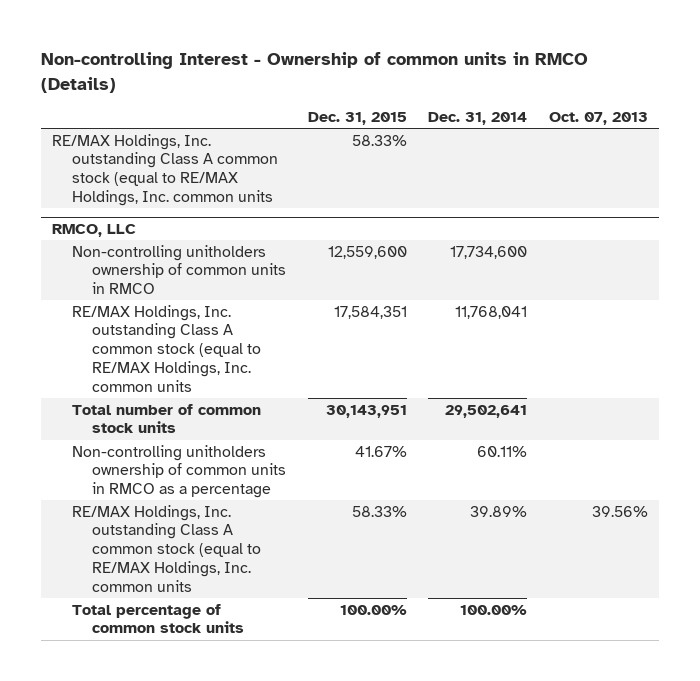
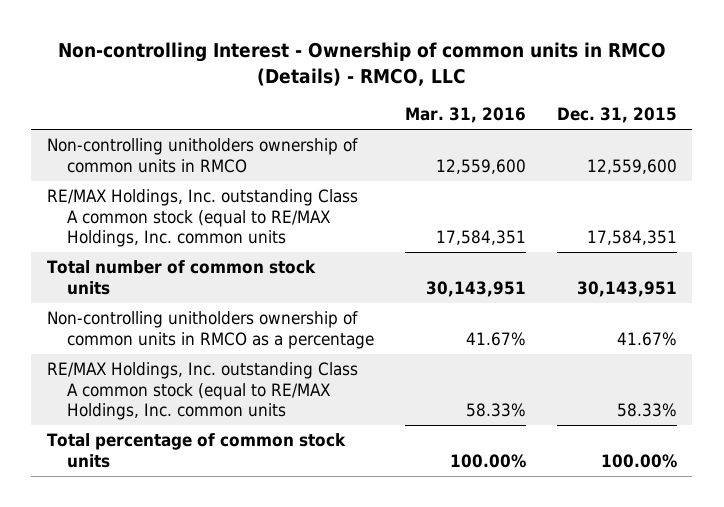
[40,52,588,93] Non-controlling Interest - Ownership of common units in RMCO (Details) -> [57,41,666,86] Non-controlling Interest - Ownership of common units in RMCO (Details) - RMCO, LLC
[428,112,528,126] Dec. 31, 2014 -> none
[548,112,648,126] Oct. 07, 2013 -> none
none -> [404,107,526,124] Mar. 31, 2016
[51,133,278,206] RE/MAX Holdings, Inc. outstanding Class A common stock (equal to RE/MAX Holdings, Inc. common units -> none
[51,224,136,238] RMCO, LLC -> none

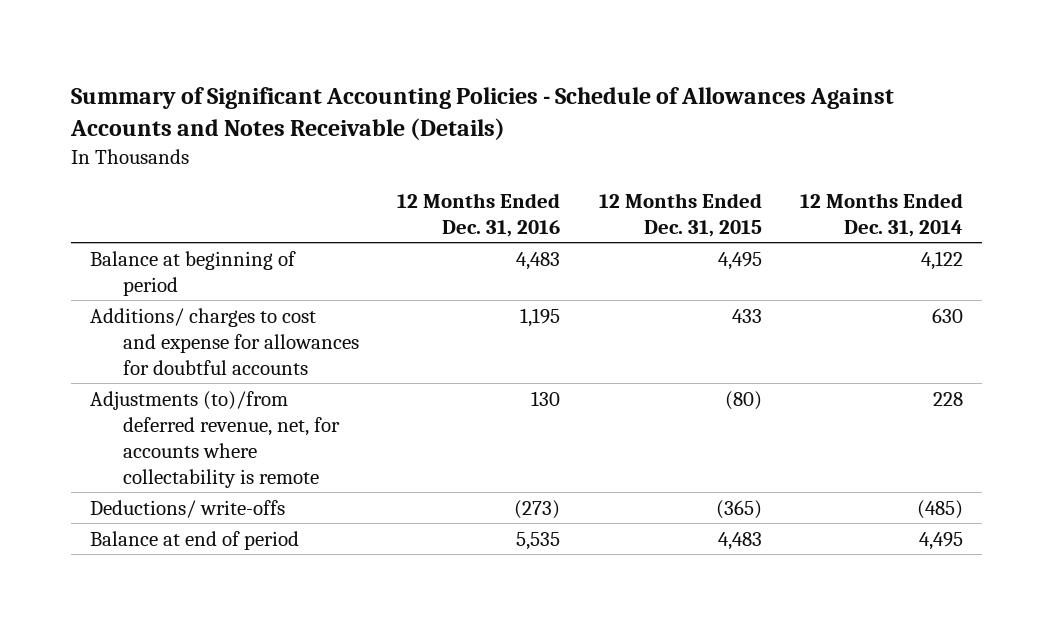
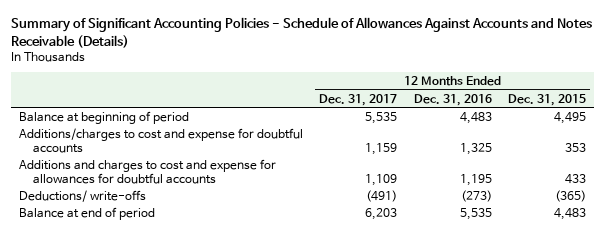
[799,192,963,237] 12 Months Ended Dec. 31, 2014 -> none
none -> [319,93,398,106] Dec. 31, 2017
[90,390,341,488] Adjustments (to)/from deferred revenue, net, for accounts where collectability is remote -> none
none -> [18,127,303,153] Additions/charges to cost and expense for doubtful accounts
[90,307,360,375] Additions/ charges to cost and expense for allowances for doubtful accounts -> [18,158,276,184] Additions and charges to cost and expense for allowances for doubtful accounts

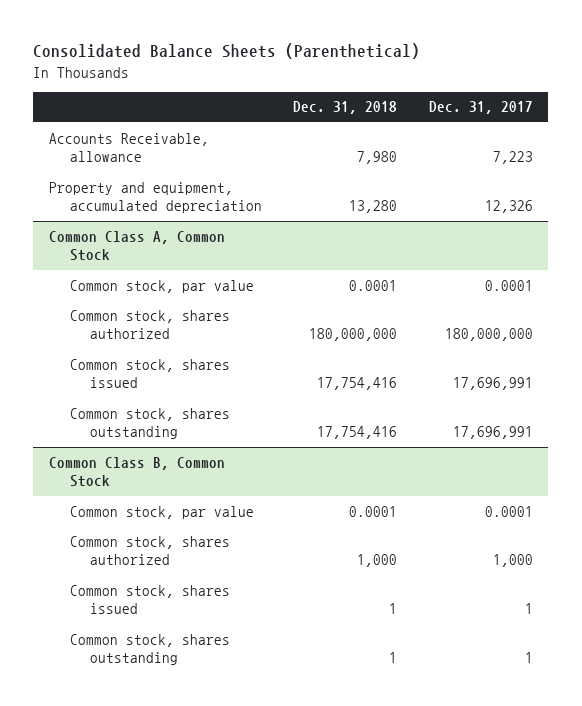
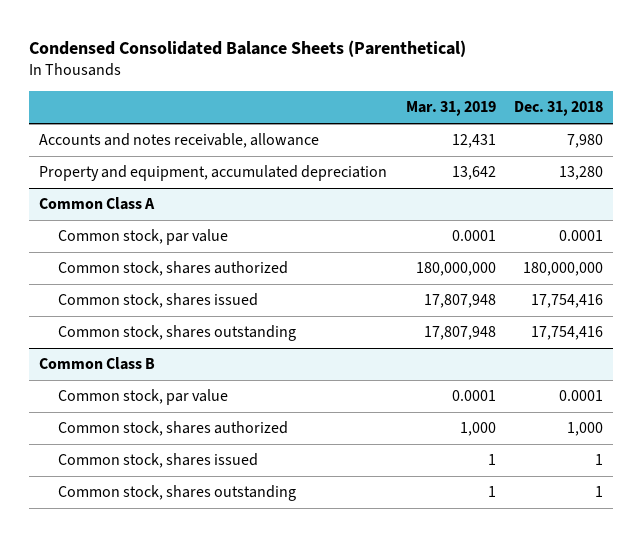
[33,43,421,60] Consolidated Balance Sheets (Parenthetical) -> [29,40,467,58] Condensed Consolidated Balance Sheets (Parenthetical)
[428,101,533,115] Dec. 31, 2017 -> none
none -> [405,101,496,117] Mar. 31, 2019
[49,132,210,163] Accounts Receivable, allowance -> [38,133,319,149] Accounts and notes receivable, allowance
[49,230,226,262] Common Class A, Common Stock -> [38,197,155,211] Common Class A
[49,456,226,488] Common Class B, Common Stock -> [38,357,155,371] Common Class B

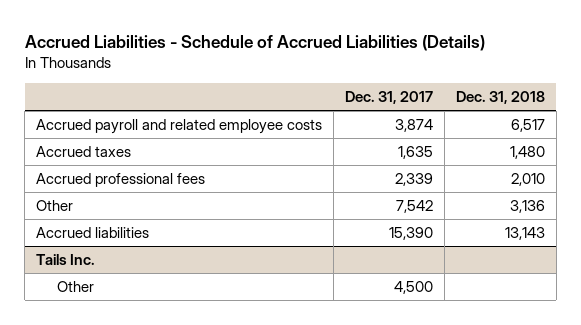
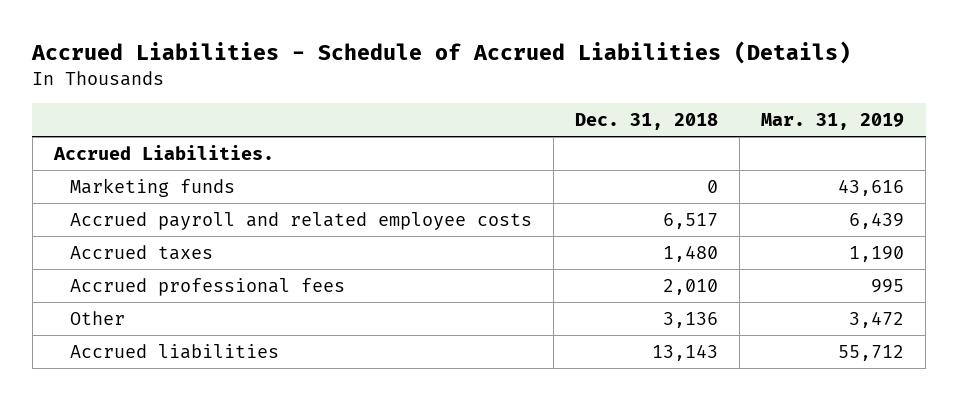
[345,91,434,105] Dec. 31, 2017 -> none
none -> [761,112,905,130] Mar. 31, 2019
none -> [52,144,274,160] Accrued Liabilities.
none -> [69,177,235,197] Marketing funds
[36,254,96,266] Tails Inc. -> none
[56,281,94,293] Other -> none

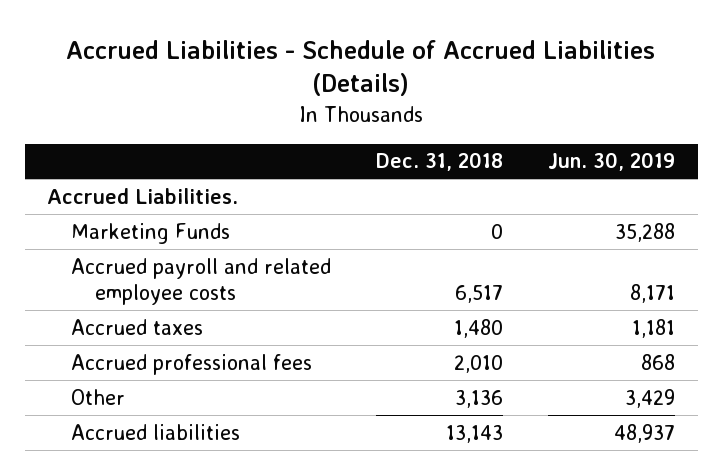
[761,112,905,130] Mar. 31, 2019 -> none
none -> [548,152,676,172] Jun. 30, 2019
[69,177,235,197] Marketing funds -> [71,222,231,244] Marketing Funds

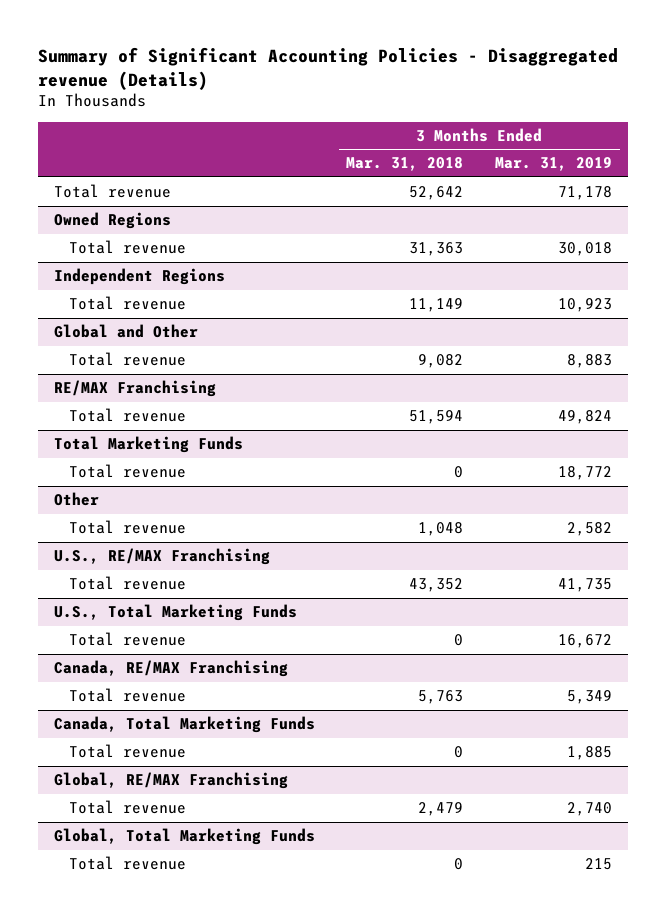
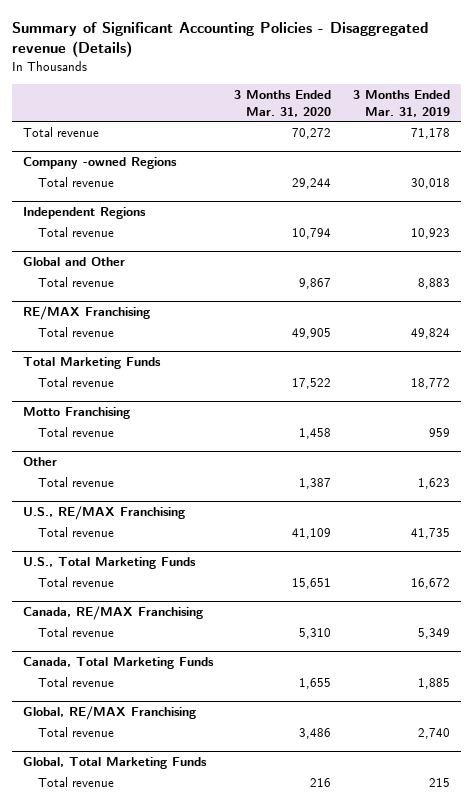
[346,157,464,172] Mar. 31, 2018 -> none
none -> [234,90,332,117] 3 Months Ended Mar. 31, 2020
[54,212,172,230] Owned Regions -> [22,157,177,170] Company -owned Regions
none -> [22,407,130,420] Motto Franchising
none -> [37,427,114,438] Total revenue
[566,522,612,537] 2,582 -> [417,478,450,490] 1,623

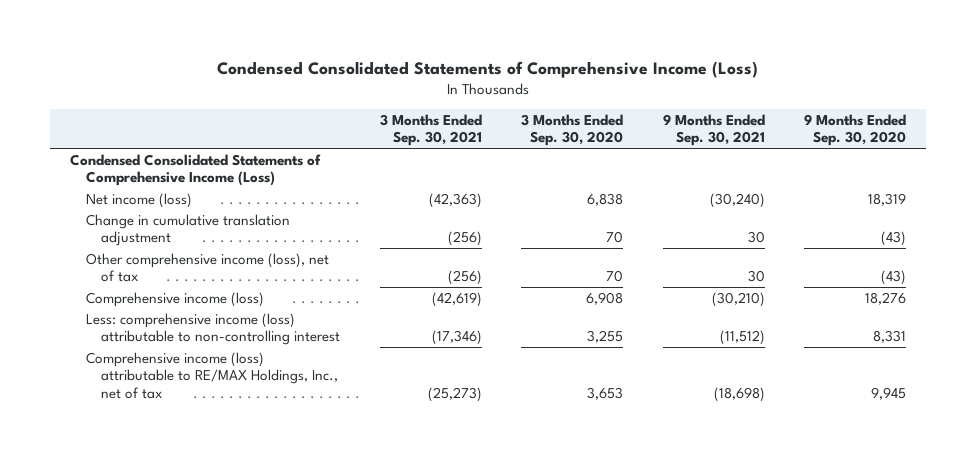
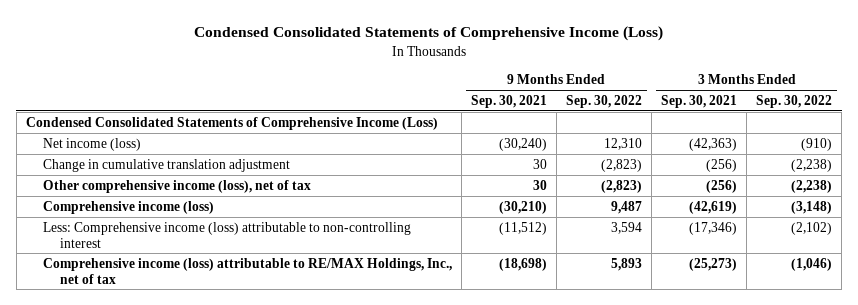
[521,113,624,147] 3 Months Ended Sep. 30, 2020 -> none
[804,113,907,147] 9 Months Ended Sep. 30, 2020 -> none
none -> [565,94,642,108] Sep. 30, 2022
none -> [756,94,833,108] Sep. 30, 2022
[85,312,341,346] Less: comprehensive income (loss) attributable to non-controlling interest -> [42,221,411,248] Less: Comprehensive income (loss) attributable to non-controlling interest

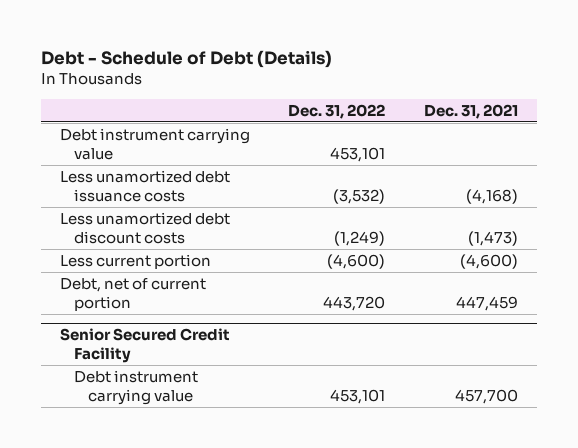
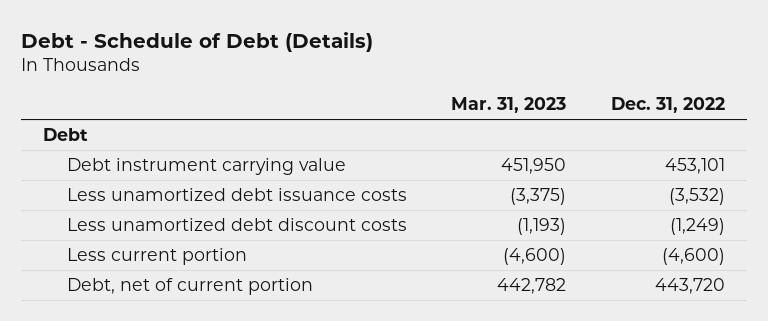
[423,103,518,119] Dec. 31, 2021 -> none
none -> [451,97,567,114] Mar. 31, 2023
none -> [43,128,89,142] Debt
[59,328,230,364] Senior Secured Credit Facility -> none
[74,369,199,405] Debt instrument carrying value -> none

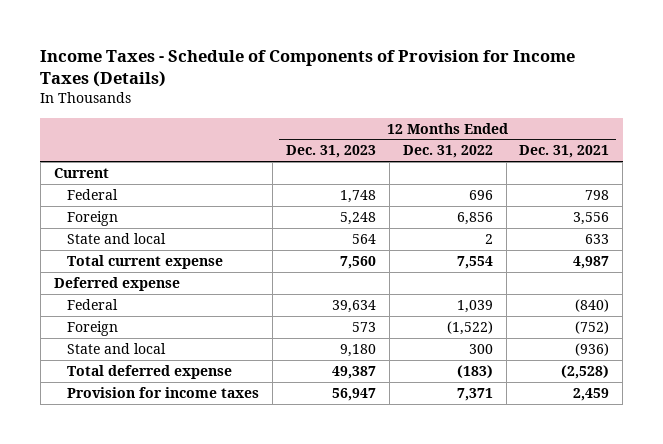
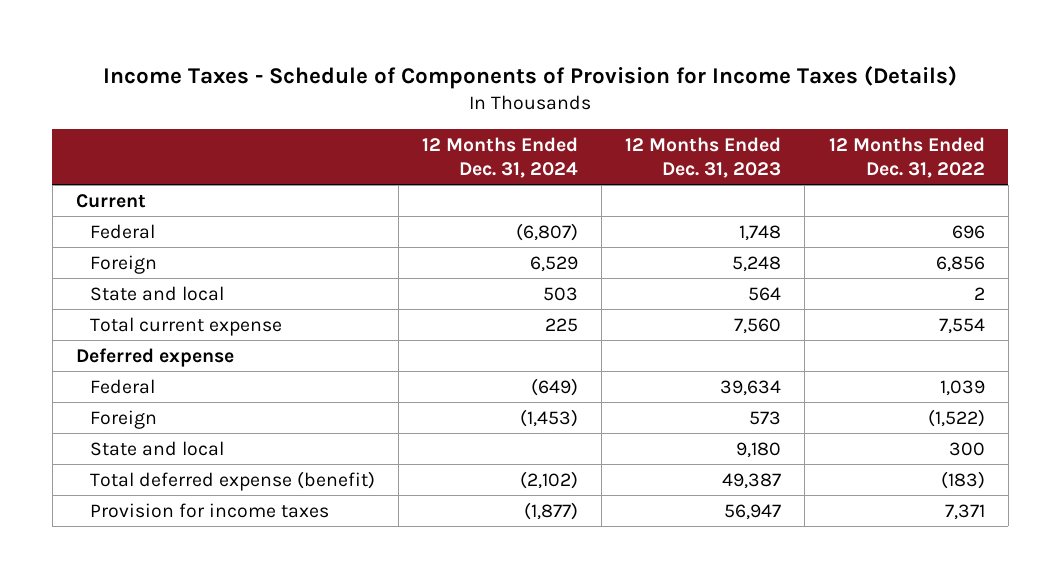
[519,145,610,159] Dec. 31, 2021 -> none
none -> [422,136,579,178] 12 Months Ended Dec. 31, 2024
[67,364,233,379] Total deferred expense -> [90,470,376,491] Total deferred expense (benefit)

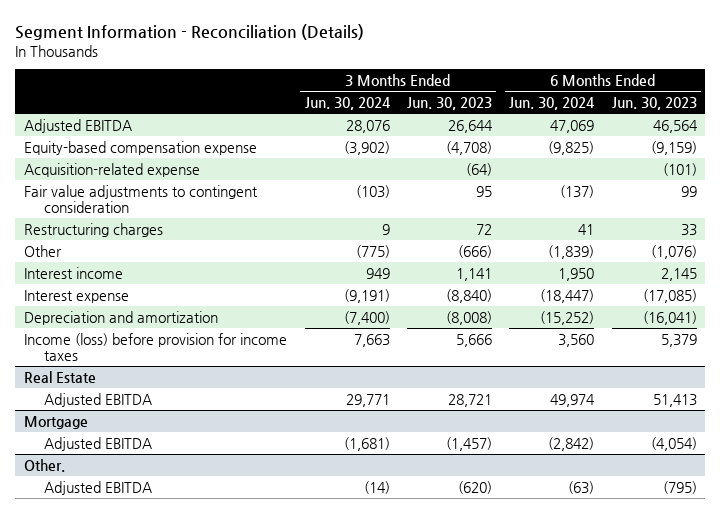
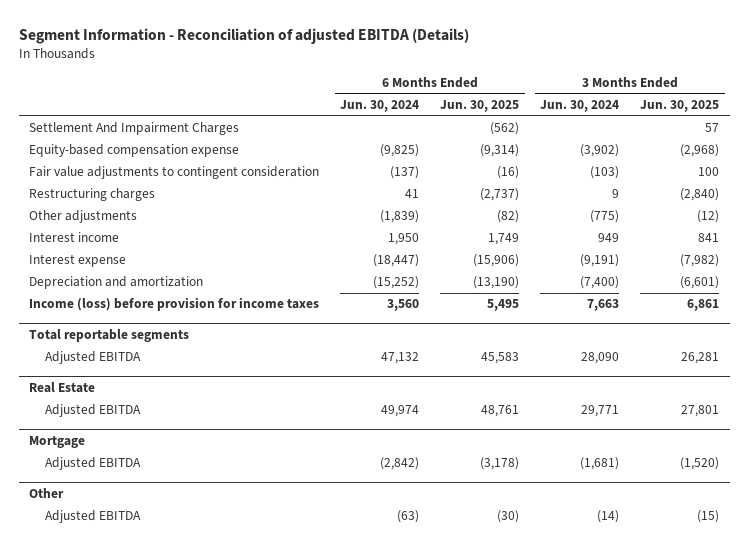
[15,23,365,40] Segment Information - Reconciliation (Details) -> [18,27,469,44] Segment Information - Reconciliation of adjusted EBITDA (Details)
[406,97,492,111] Jun. 30, 2023 -> none
[611,97,697,111] Jun. 30, 2023 -> none
none -> [440,99,520,112] Jun. 30, 2025
none -> [640,99,720,112] Jun. 30, 2025
[24,118,133,133] Adjusted EBITDA -> none
none -> [29,122,240,136] Settlement And Impairment Charges
[24,162,201,177] Acquisition-related expense -> none
[24,244,63,257] Other -> [29,210,138,224] Other adjustments
none -> [29,329,190,343] Total reportable segments
none -> [45,351,142,365] Adjusted EBITDA
[24,458,66,472] Other. -> [29,488,65,499] Other

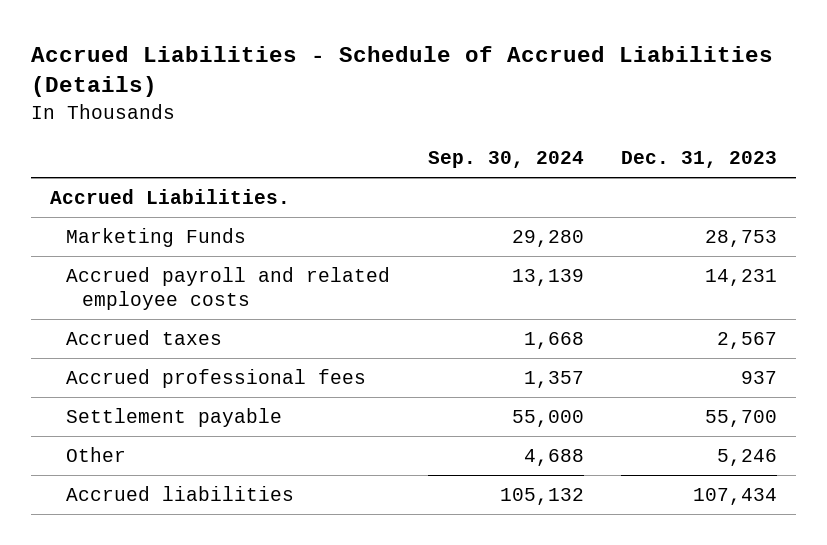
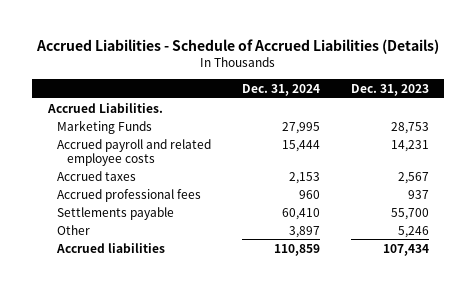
[427,151,584,169] Sep. 30, 2024 -> none
none -> [241,83,320,96] Dec. 31, 2024
[66,407,283,427] Settlement payable -> [57,206,175,220] Settlements payable

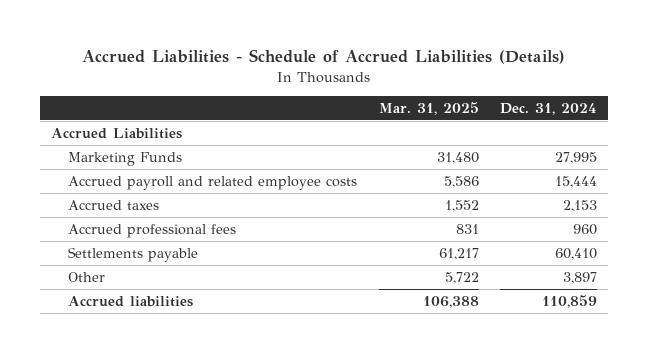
[350,83,429,96] Dec. 31, 2023 -> none
none -> [378,101,479,115] Mar. 31, 2025
[46,102,163,113] Accrued Liabilities. -> [51,127,183,139] Accrued Liabilities

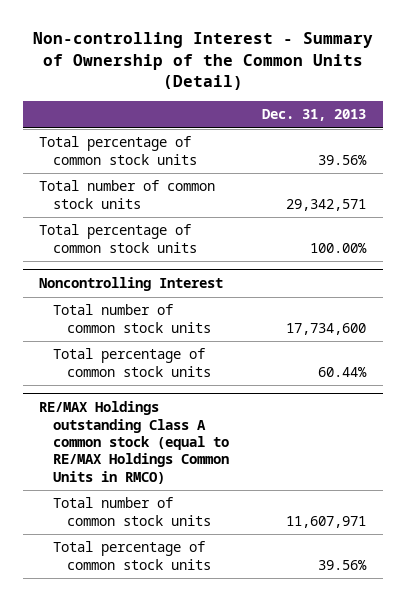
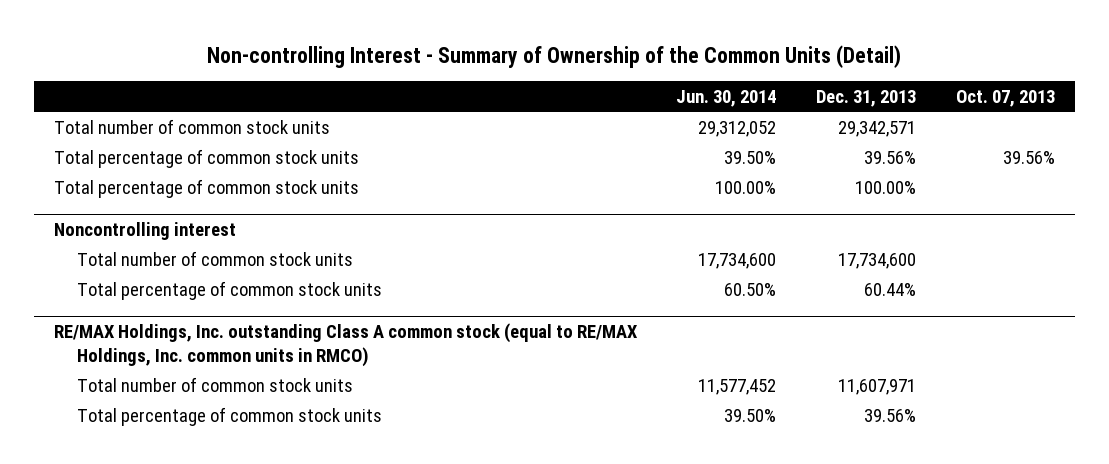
none -> [676,89,777,107] Jun. 30, 2014
none -> [956,89,1056,107] Oct. 07, 2013
[39,136,198,165] Total percentage of common stock units -> [53,148,359,168] Total percentage of common stock units
[39,277,224,292] Noncontrolling Interest -> [53,221,236,240] Noncontrolling interest
[39,401,230,484] RE/MAX Holdings outstanding Class A common stock (equal to RE/MAX Holdings Common Units in RMCO) -> [53,322,638,367] RE/MAX Holdings, Inc. outstanding Class A common stock (equal to RE/MAX Holdings, Inc. common units in RMCO)

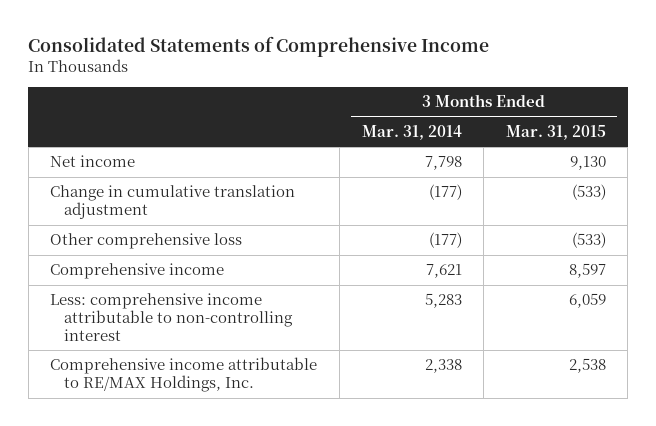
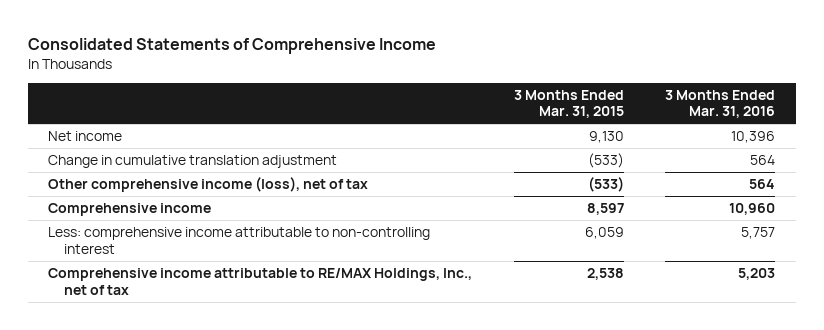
[361,124,462,140] Mar. 31, 2014 -> none
none -> [665,89,776,119] 3 Months Ended Mar. 31, 2016
[50,233,243,250] Other comprehensive loss -> [48,177,369,193] Other comprehensive income (loss), net of tax
[50,357,318,393] Comprehensive income attributable to RE/MAX Holdings, Inc. -> [48,268,473,295] Comprehensive income attributable to RE/MAX Holdings, Inc., net of tax

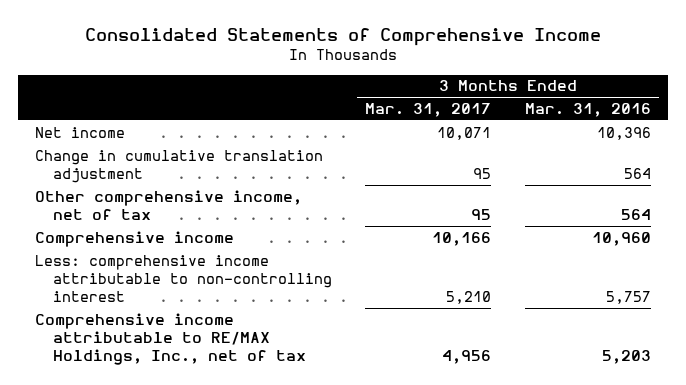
[513,89,624,119] 3 Months Ended Mar. 31, 2015 -> none
none -> [365,103,492,118] Mar. 31, 2017
[48,177,369,193] Other comprehensive income (loss), net of tax -> [35,189,303,220] Other comprehensive income, net of tax

